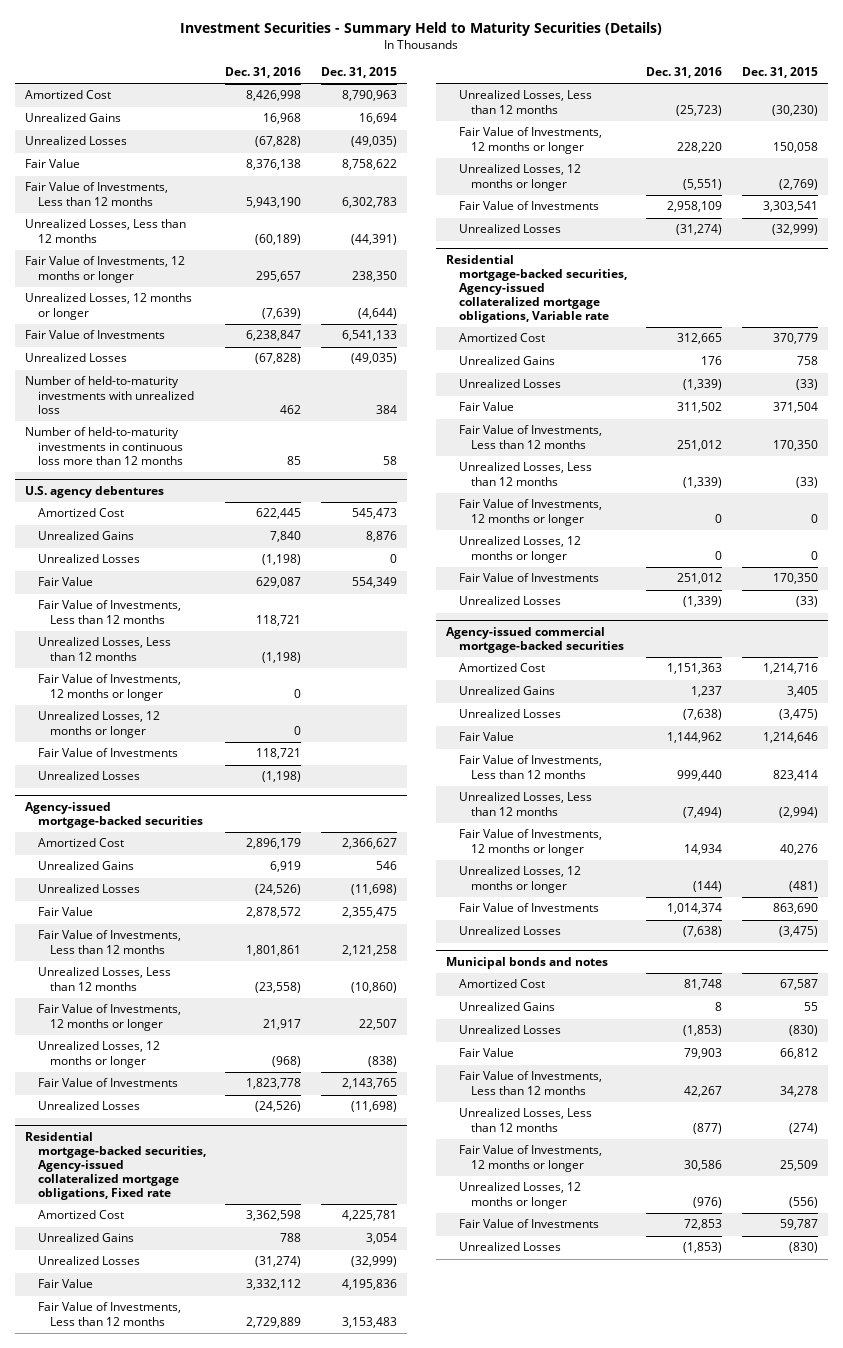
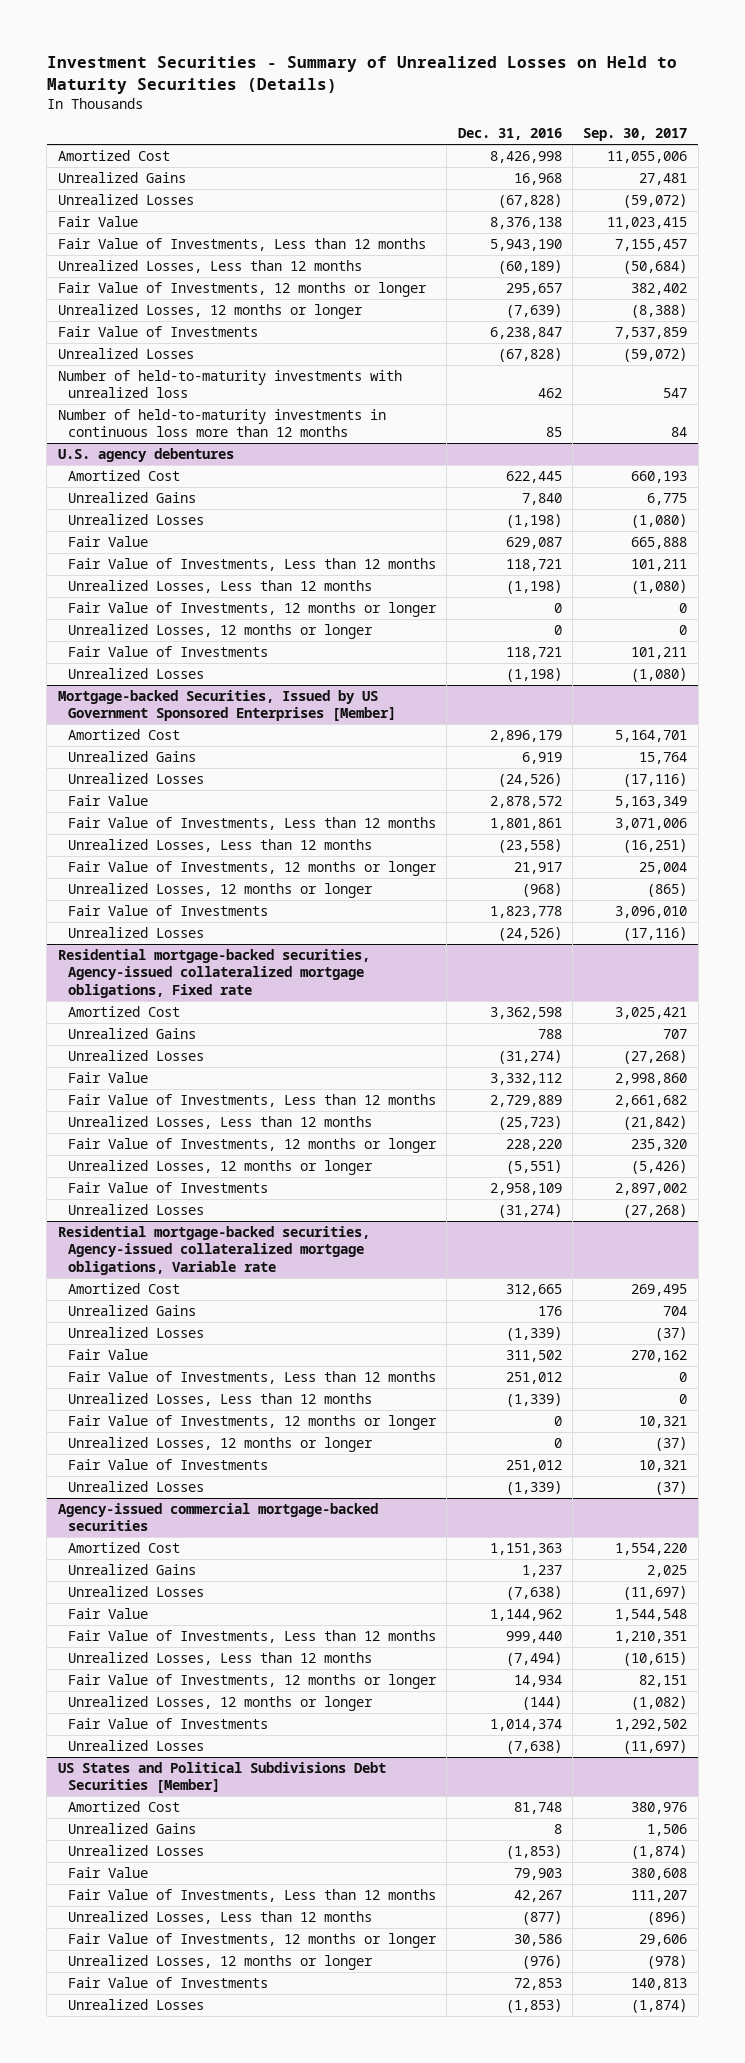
[180,22,663,37] Investment Securities - Summary Held to Maturity Securities (Details) -> [46,56,677,94] Investment Securities - Summary of Unrealized Losses on Held to Maturity Securities (Details)
[321,66,398,78] Dec. 31, 2015 -> none
none -> [583,128,688,142] Sep. 30, 2017
[24,801,203,828] Agency-issued mortgage-backed securities -> [57,689,396,722] Mortgage-backed Securities, Issued by US Government Sponsored Enterprises [Member]
[445,956,608,969] Municipal bonds and notes -> [57,1761,386,1794] US States and Political Subdivisions Debt Securities [Member]

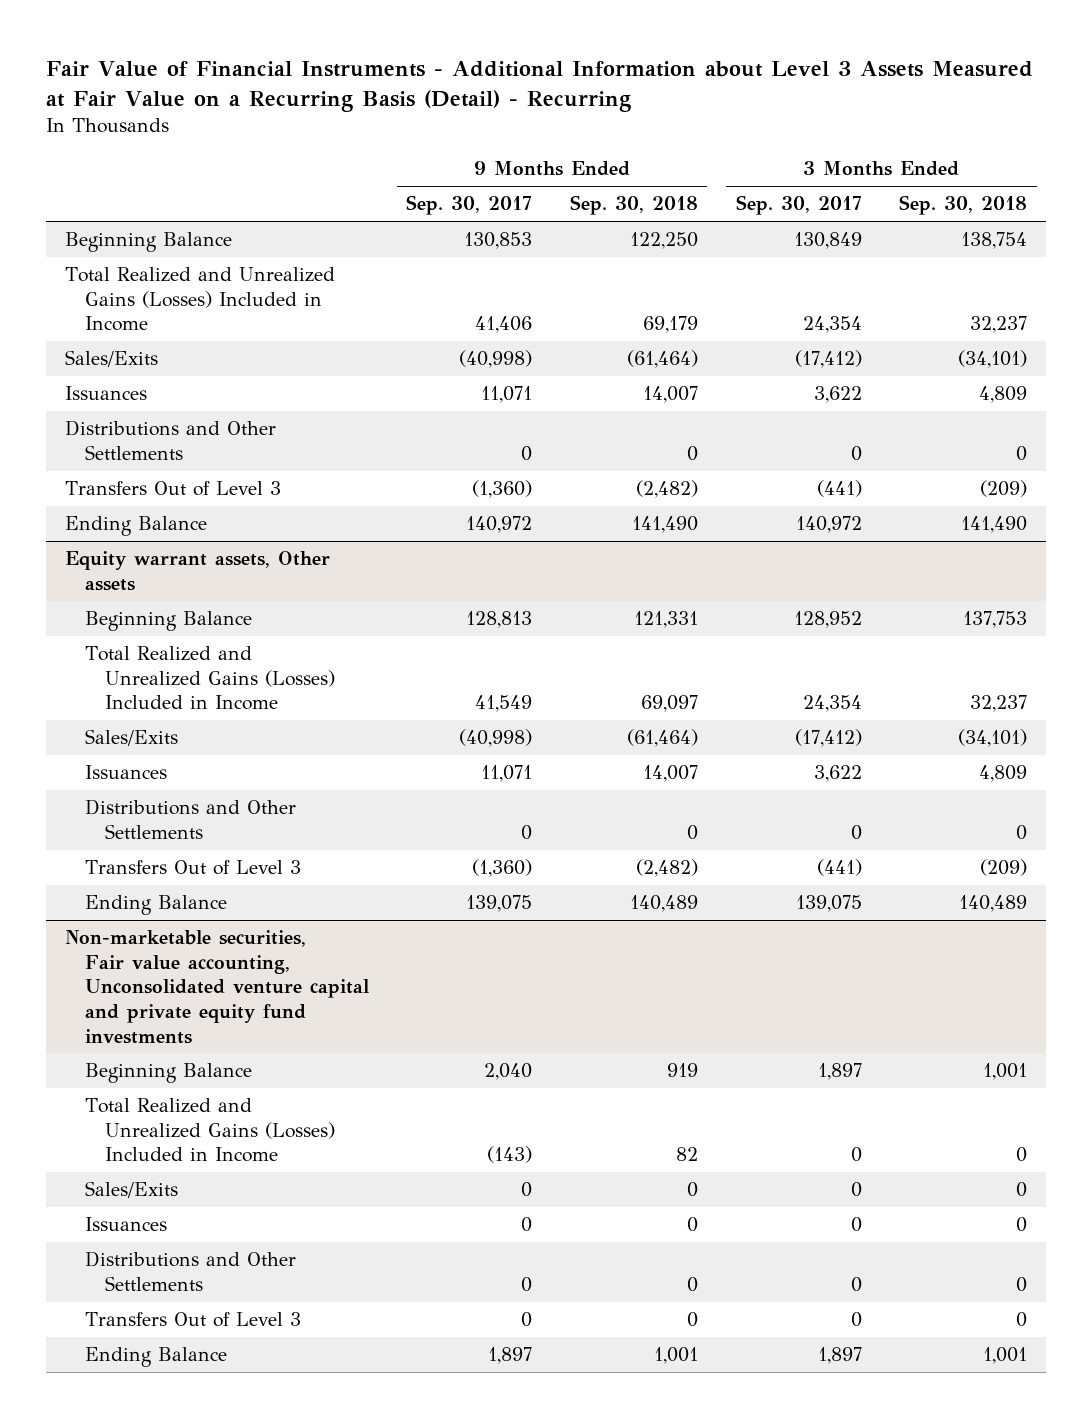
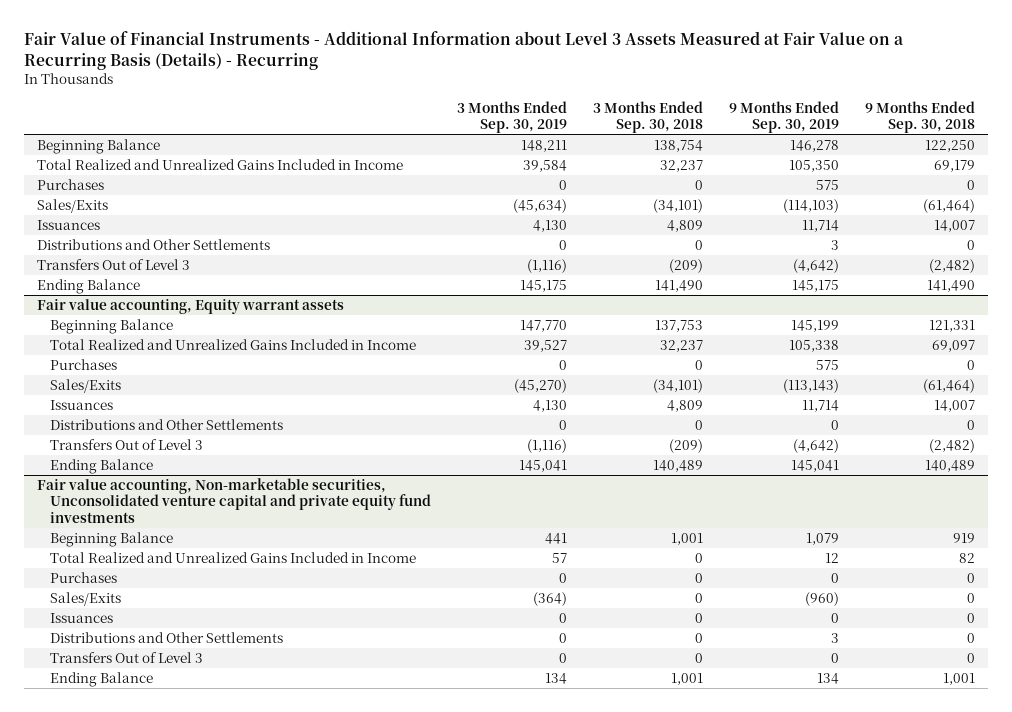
[46,61,1034,112] Fair Value of Financial Instruments - Additional Information about Level 3 Assets Measured at Fair Value on a Recurring Basis (Detail) - Recurring -> [23,30,904,70] Fair Value of Financial Instruments - Additional Information about Level 3 Assets Measured at Fair Value on a Recurring Basis (Details) - Recurring
[406,195,533,216] Sep. 30, 2017 -> none
[735,195,862,216] Sep. 30, 2017 -> none
none -> [456,100,567,134] 3 Months Ended Sep. 30, 2019
none -> [728,100,839,134] 9 Months Ended Sep. 30, 2019
[64,267,335,332] Total Realized and Unrealized Gains (Losses) Included in Income -> [36,158,403,170] Total Realized and Unrealized Gains Included in Income
none -> [36,178,104,190] Purchases
[64,551,330,591] Equity warrant assets, Other assets -> none
none -> [36,298,344,314] Fair value accounting, Equity warrant assets
[84,646,335,711] Total Realized and Unrealized Gains (Losses) Included in Income -> [49,338,416,350] Total Realized and Unrealized Gains Included in Income
none -> [49,358,117,370] Purchases
[64,930,369,1044] Non-marketable securities, Fair value accounting, Unconsolidated venture capital and private equity fund investments -> [36,477,431,524] Fair value accounting, Non-marketable securities, Unconsolidated venture capital and private equity fund investments
[84,1098,335,1163] Total Realized and Unrealized Gains (Losses) Included in Income -> [49,551,416,563] Total Realized and Unrealized Gains Included in Income
none -> [49,571,117,583] Purchases

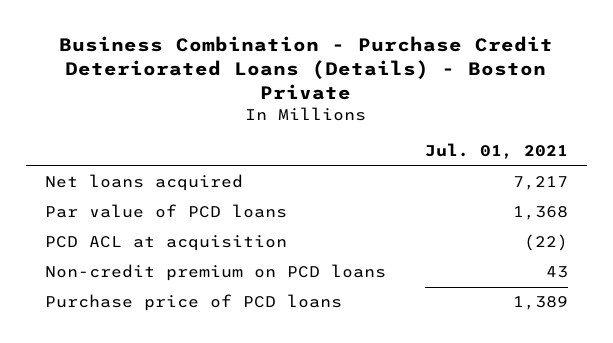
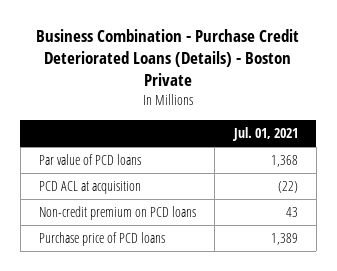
[45,174,244,192] Net loans acquired -> none

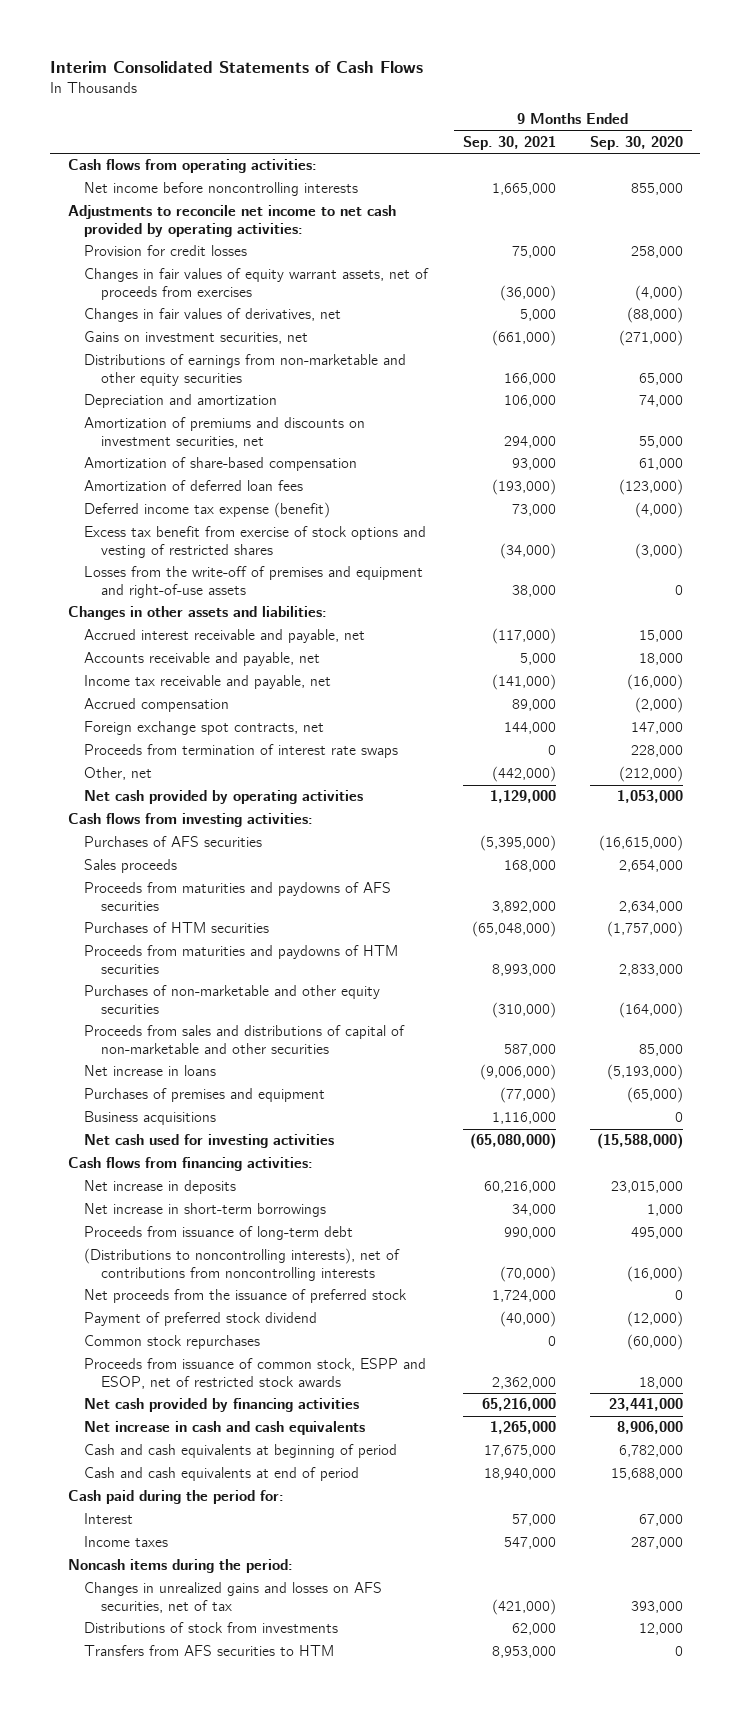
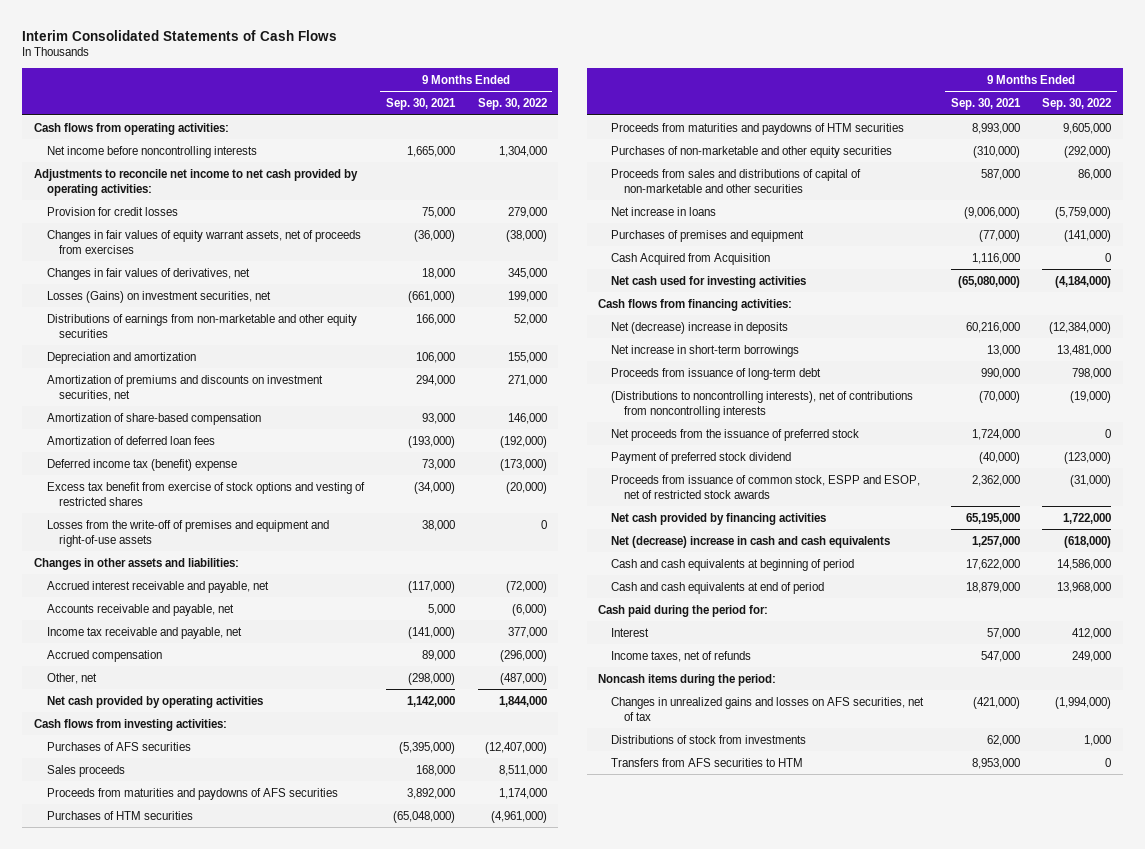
[590,135,684,150] Sep. 30, 2020 -> none
none -> [477,98,547,111] Sep. 30, 2022
[519,309,556,322] 5,000 -> [422,267,456,279] 18,000
[84,331,309,345] Gains on investment securities, net -> [46,290,271,303] Losses (Gains) on investment securities, net
[84,502,331,519] Deferred income tax expense (benefit) -> [46,458,237,471] Deferred income tax (benefit) expense
[84,721,325,736] Foreign exchange spot contracts, net -> none
[84,744,399,759] Proceeds from termination of interest rate swaps -> none
[491,766,556,783] (442,000) -> [408,672,456,685] (298,000)
[489,790,556,804] 1,129,000 -> [407,695,456,707] 1,142,000
[84,1111,217,1126] Business acquisitions -> [611,252,771,265] Cash Acquired from Acquisition
[84,1180,237,1195] Net increase in deposits -> [611,321,789,334] Net (decrease) increase in deposits
[511,1204,556,1217] 34,000 -> [986,344,1020,356] 13,000
[84,1335,261,1350] Common stock repurchases -> none
[481,1398,556,1412] 65,216,000 -> [965,512,1020,524] 65,195,000
[84,1421,366,1436] Net increase in cash and cash equivalents -> [611,535,891,548] Net (decrease) increase in cash and cash equivalents
[489,1421,556,1435] 1,265,000 -> [971,535,1020,547] 1,257,000
[483,1445,556,1458] 17,675,000 -> [965,558,1020,570] 17,622,000
[483,1468,556,1481] 18,940,000 -> [965,581,1020,593] 18,879,000
[84,1536,169,1548] Income taxes -> [611,650,752,662] Income taxes, net of refunds

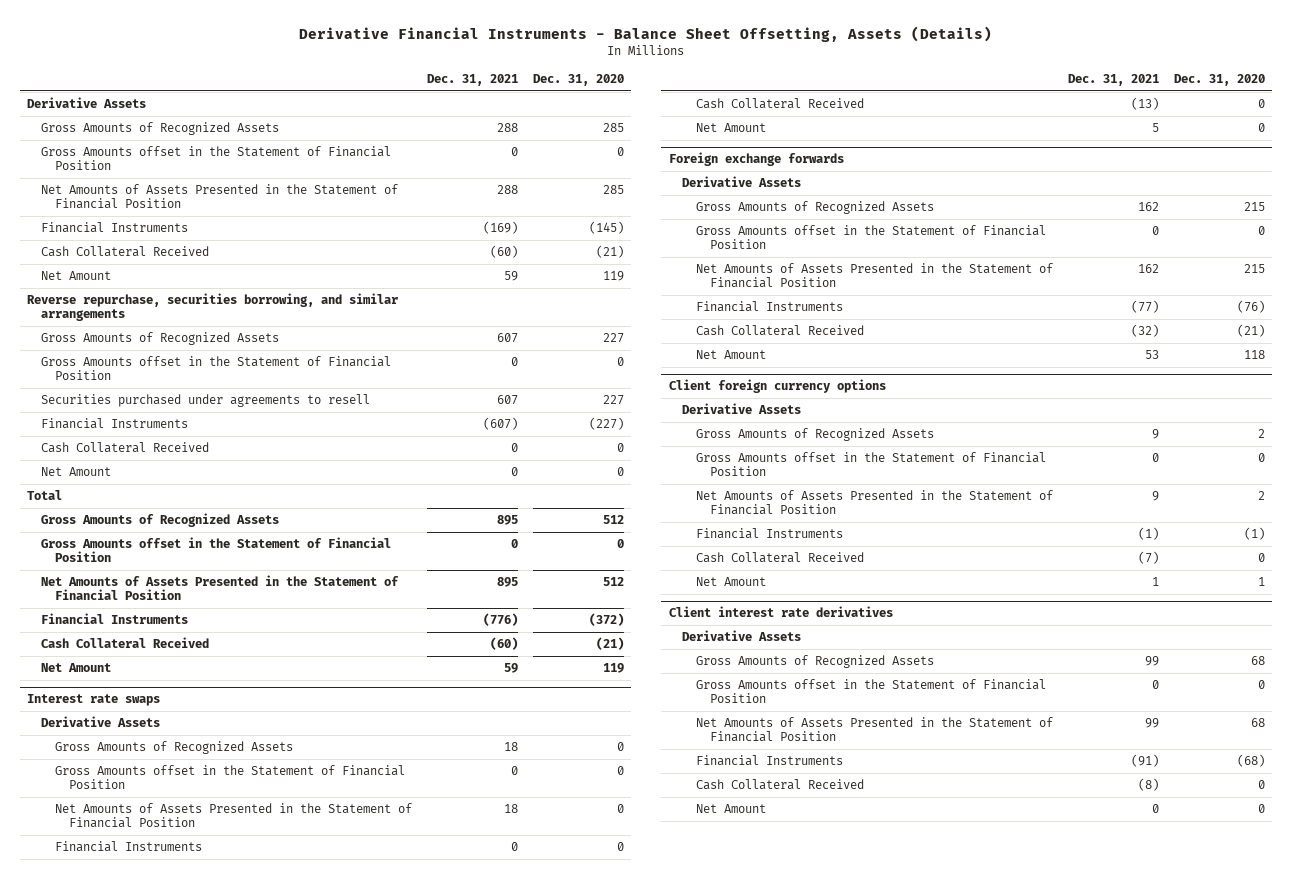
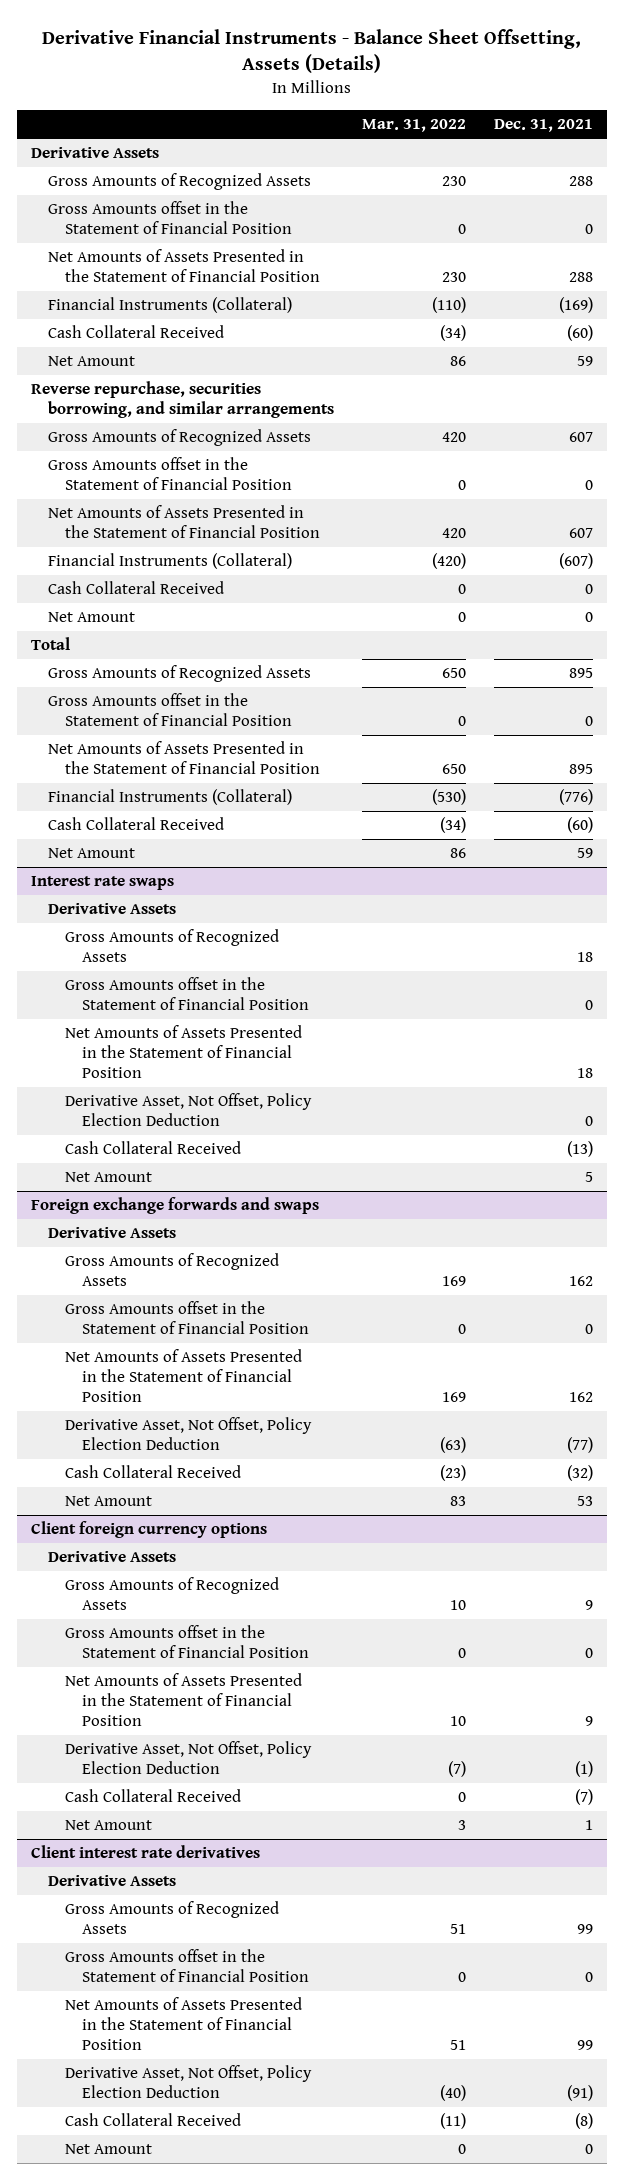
[532,74,624,87] Dec. 31, 2020 -> none
none -> [362,119,467,133] Mar. 31, 2022
[41,222,189,234] Financial Instruments -> [48,297,293,314] Financial Instruments (Collateral)
[41,394,371,408] Securities purchased under agreements to resell -> [48,505,321,539] Net Amounts of Assets Presented in the Statement of Financial Position
[41,418,189,430] Financial Instruments -> [48,553,293,570] Financial Instruments (Collateral)
[41,613,189,625] Financial Instruments -> [48,789,293,806] Financial Instruments (Collateral)
[54,841,202,853] Financial Instruments -> [65,1093,313,1127] Derivative Asset, Not Offset, Policy Election Deduction
[668,152,844,167] Foreign exchange forwards -> [31,1197,320,1215] Foreign exchange forwards and swaps
[696,301,844,313] Financial Instruments -> [65,1417,313,1451] Derivative Asset, Not Offset, Policy Election Deduction
[696,528,844,540] Financial Instruments -> [65,1741,313,1775] Derivative Asset, Not Offset, Policy Election Deduction
[696,755,844,767] Financial Instruments -> [65,2065,313,2099] Derivative Asset, Not Offset, Policy Election Deduction

